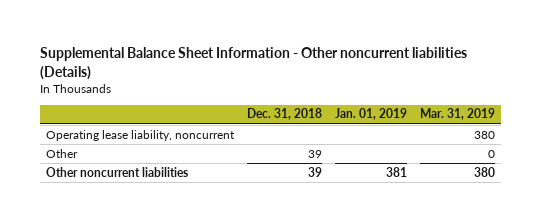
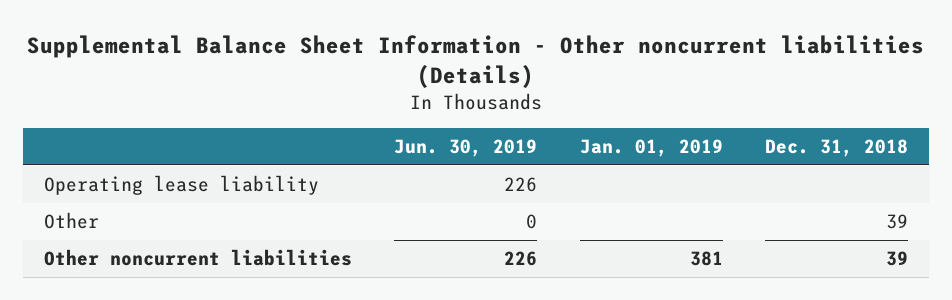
[419,108,495,121] Mar. 31, 2019 -> none
none -> [394,139,538,158] Jun. 30, 2019
[46,129,236,141] Operating lease liability, noncurrent -> [43,175,319,196] Operating lease liability

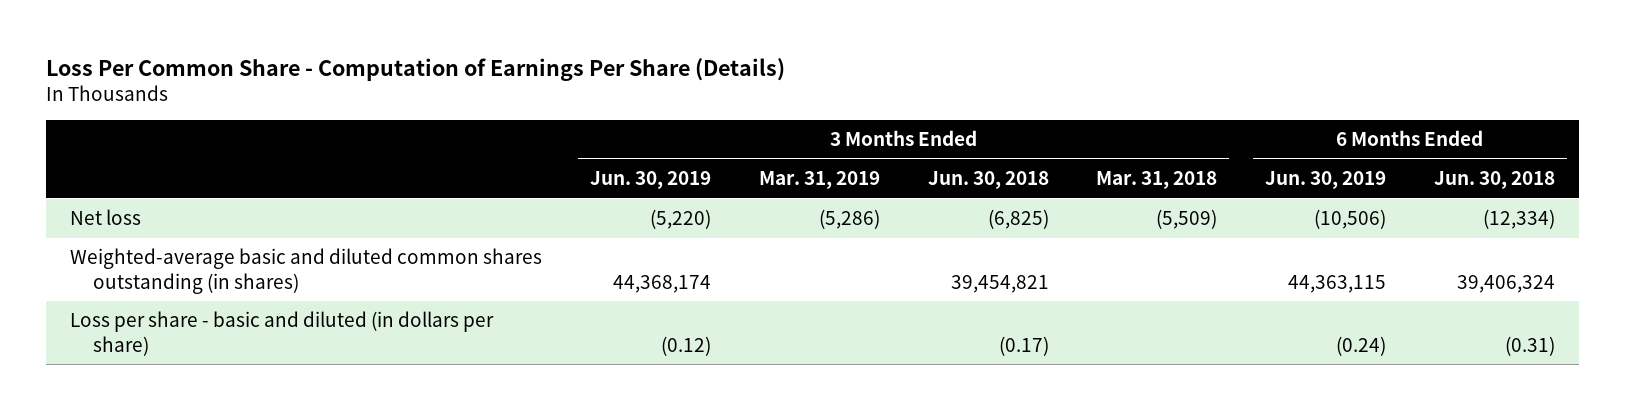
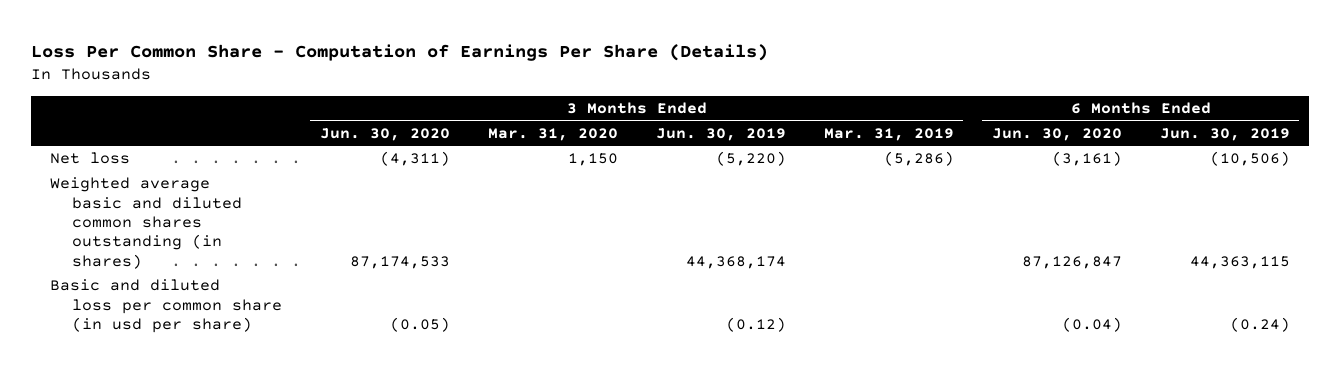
[927,171,1049,190] Jun. 30, 2018 -> none
[1096,171,1218,190] Mar. 31, 2018 -> none
[1433,171,1555,190] Jun. 30, 2018 -> none
none -> [319,127,450,141] Jun. 30, 2020
none -> [487,127,618,141] Mar. 31, 2020
none -> [991,127,1122,141] Jun. 30, 2020
[70,248,543,294] Weighted-average basic and diluted common shares outstanding (in shares) -> [50,177,242,269] Weighted average basic and diluted common shares outstanding (in shares)
[70,311,495,356] Loss per share - basic and diluted (in dollars per share) -> [50,279,282,333] Basic and diluted loss per common share (in usd per share)

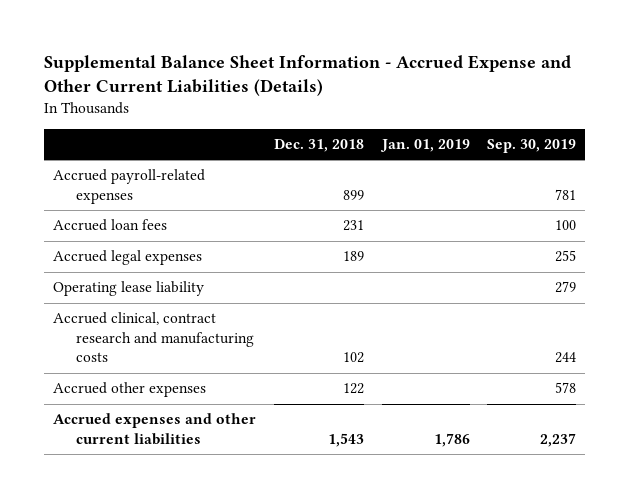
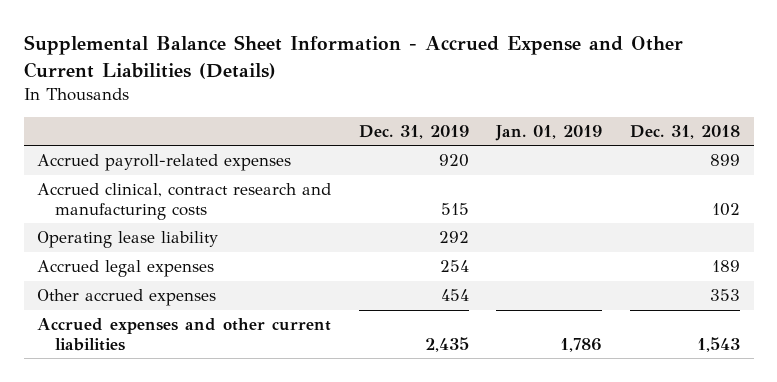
[487,138,577,153] Sep. 30, 2019 -> none
none -> [358,124,469,139] Dec. 31, 2019
[53,219,168,232] Accrued loan fees -> none
[53,281,205,297] Operating lease liability -> [37,231,219,249] Operating lease liability
[53,250,203,266] Accrued legal expenses -> [37,260,215,278] Accrued legal expenses
[53,382,207,398] Accrued other expenses -> [37,289,217,307] Other accrued expenses
[342,383,364,395] 122 -> [709,289,740,302] 353

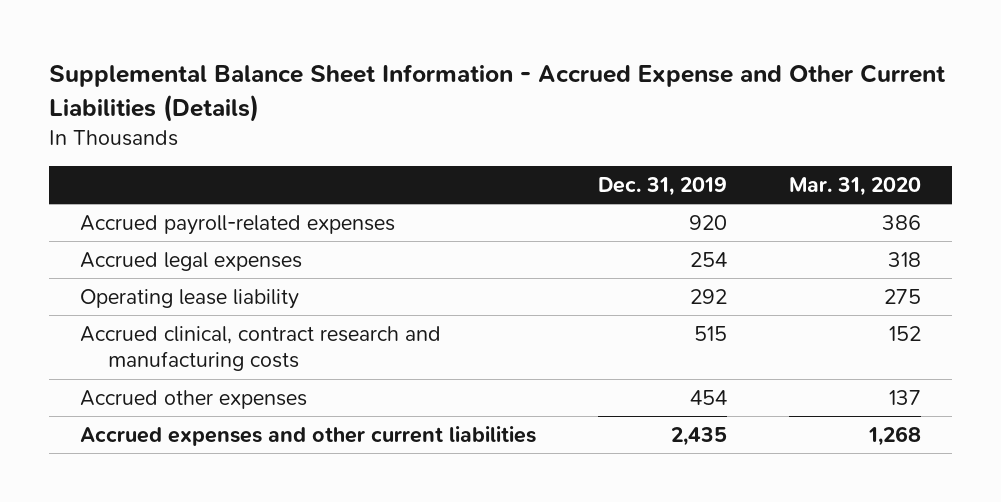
[495,124,603,141] Jan. 01, 2019 -> none
[629,124,740,139] Dec. 31, 2018 -> none
none -> [788,176,921,196] Mar. 31, 2020
[37,231,219,249] Operating lease liability -> [80,288,300,309] Operating lease liability
[37,183,332,220] Accrued clinical, contract research and manufacturing costs -> [80,325,442,372] Accrued clinical, contract research and manufacturing costs
[37,289,217,307] Other accrued expenses -> [80,389,308,409] Accrued other expenses

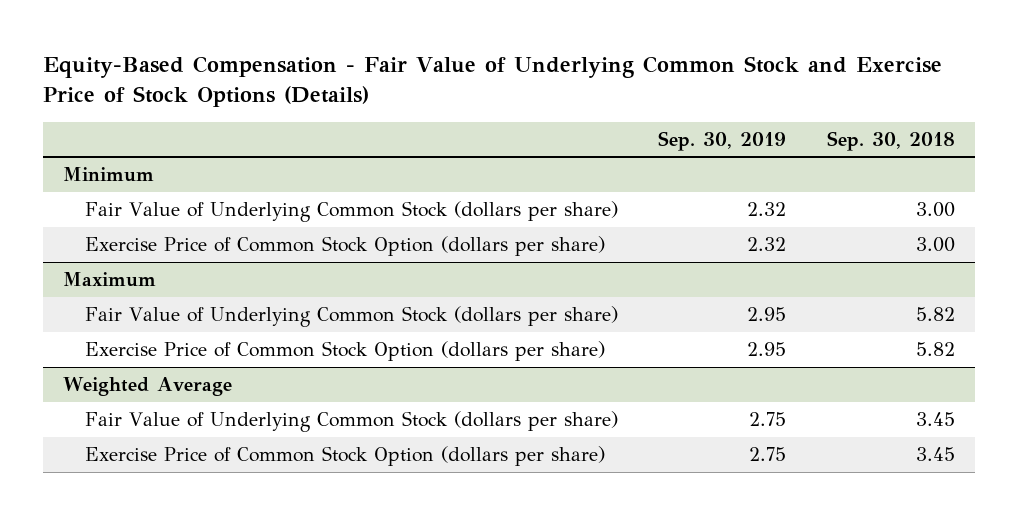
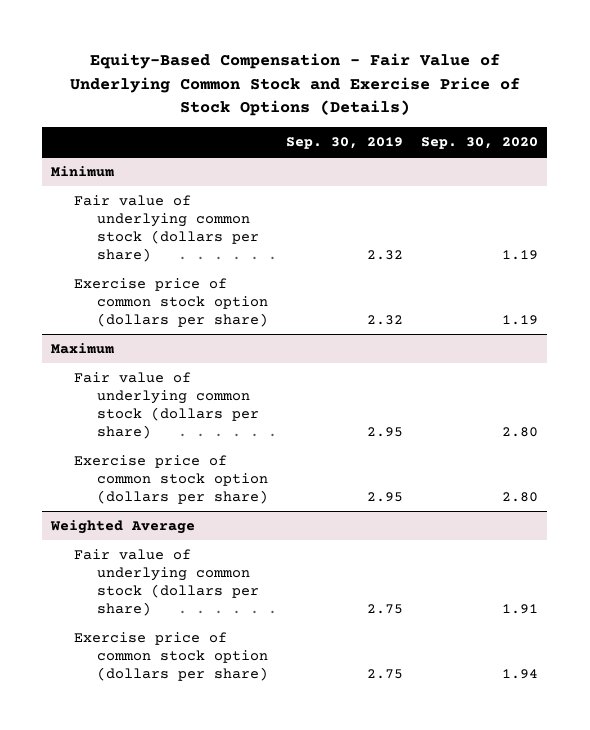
[826,130,955,151] Sep. 30, 2018 -> none
none -> [421,136,539,149] Sep. 30, 2020
[85,200,619,222] Fair Value of Underlying Common Stock (dollars per share) -> [73,195,259,263] Fair value of underlying common stock (dollars per share)
[85,235,606,256] Exercise Price of Common Stock Option (dollars per share) -> [73,278,268,328] Exercise price of common stock option (dollars per share)
[85,305,619,327] Fair Value of Underlying Common Stock (dollars per share) -> [73,372,259,440] Fair value of underlying common stock (dollars per share)
[85,340,606,361] Exercise Price of Common Stock Option (dollars per share) -> [73,455,268,505] Exercise price of common stock option (dollars per share)
[85,410,619,432] Fair Value of Underlying Common Stock (dollars per share) -> [73,549,259,617] Fair value of underlying common stock (dollars per share)
[85,445,606,466] Exercise Price of Common Stock Option (dollars per share) -> [73,632,268,682] Exercise price of common stock option (dollars per share)

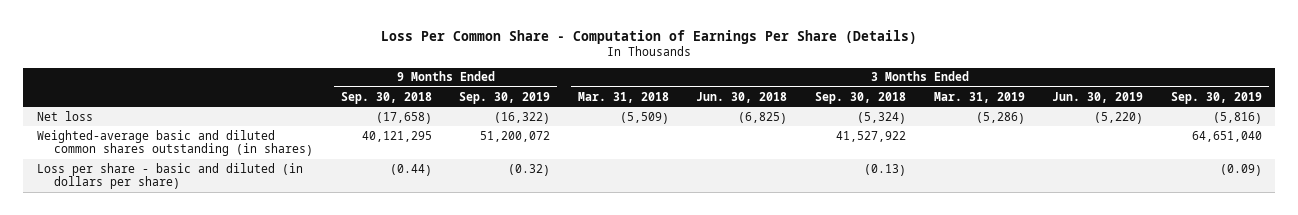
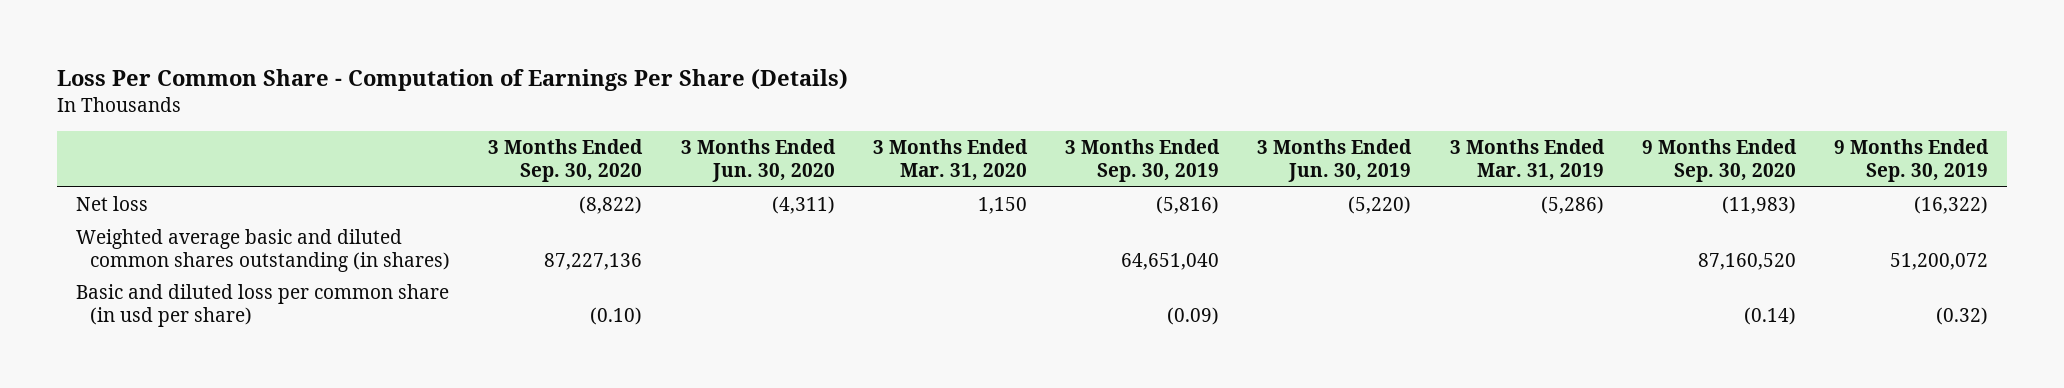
[340,91,432,104] Sep. 30, 2018 -> none
[577,91,669,103] Mar. 31, 2018 -> none
[696,91,788,103] Jun. 30, 2018 -> none
[815,91,907,104] Sep. 30, 2018 -> none
none -> [488,139,644,182] 3 Months Ended Sep. 30, 2020
none -> [680,139,836,182] 3 Months Ended Jun. 30, 2020
none -> [872,139,1028,181] 3 Months Ended Mar. 31, 2020
none -> [1641,139,1797,182] 9 Months Ended Sep. 30, 2020
[36,129,314,157] Weighted-average basic and diluted common shares outstanding (in shares) -> [75,229,451,272] Weighted average basic and diluted common shares outstanding (in shares)
[36,162,303,190] Loss per share - basic and diluted (in dollars per share) -> [75,284,449,327] Basic and diluted loss per common share (in usd per share)

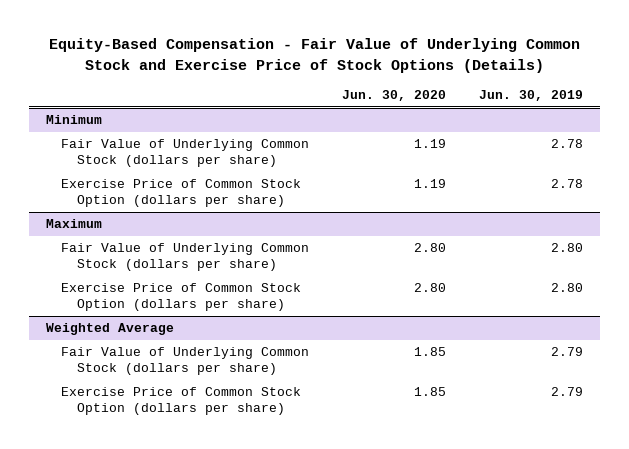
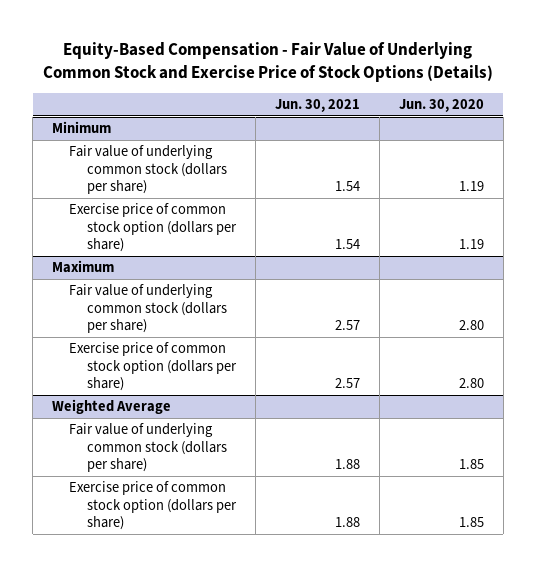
[479,90,584,102] Jun. 30, 2019 -> none
none -> [274,98,360,112] Jun. 30, 2021
[61,139,310,168] Fair Value of Underlying Common Stock (dollars per share) -> [69,145,227,195] Fair value of underlying common stock (dollars per share)
[61,179,302,208] Exercise Price of Common Stock Option (dollars per share) -> [69,203,237,253] Exercise price of common stock option (dollars per share)
[61,243,310,272] Fair Value of Underlying Common Stock (dollars per share) -> [69,284,227,334] Fair value of underlying common stock (dollars per share)
[61,283,302,312] Exercise Price of Common Stock Option (dollars per share) -> [69,342,237,392] Exercise price of common stock option (dollars per share)
[61,347,310,376] Fair Value of Underlying Common Stock (dollars per share) -> [69,423,227,473] Fair value of underlying common stock (dollars per share)
[61,387,302,416] Exercise Price of Common Stock Option (dollars per share) -> [69,481,237,531] Exercise price of common stock option (dollars per share)

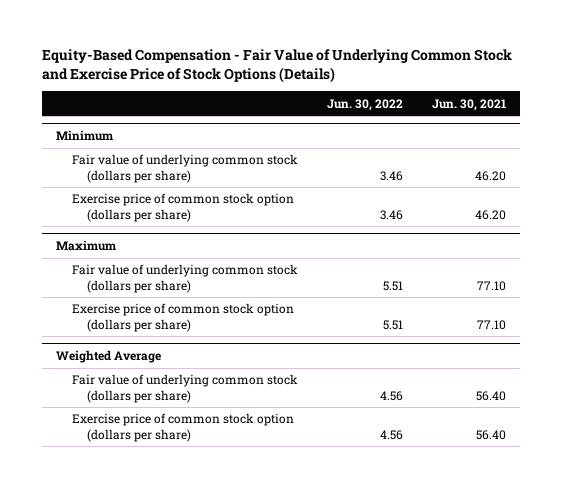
[398,98,484,112] Jun. 30, 2020 -> none
none -> [326,98,403,111] Jun. 30, 2022
[334,181,360,192] 1.54 -> [474,170,506,181] 46.20
[334,239,360,250] 1.54 -> [474,209,506,220] 46.20
[334,320,360,331] 2.57 -> [476,280,506,291] 77.10
[334,378,360,389] 2.57 -> [476,319,506,330] 77.10
[334,459,360,470] 1.88 -> [475,390,506,401] 56.40
[334,517,360,528] 1.88 -> [475,429,506,440] 56.40

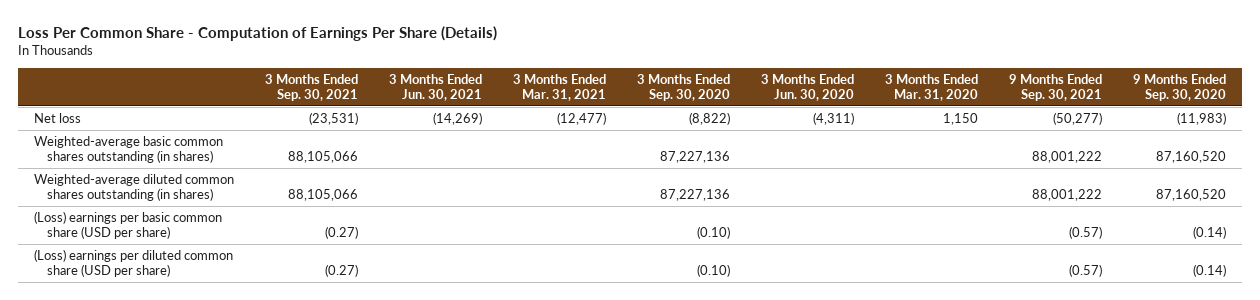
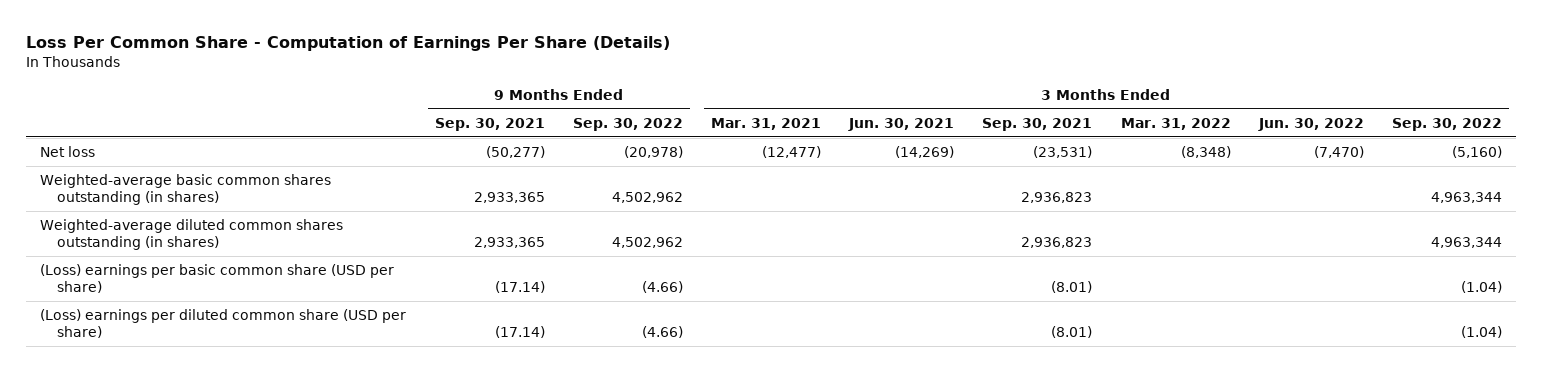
[637,73,731,101] 3 Months Ended Sep. 30, 2020 -> none
[761,73,855,101] 3 Months Ended Jun. 30, 2020 -> none
[885,73,979,101] 3 Months Ended Mar. 31, 2020 -> none
[1133,73,1227,101] 9 Months Ended Sep. 30, 2020 -> none
none -> [572,117,683,131] Sep. 30, 2022
none -> [1120,117,1231,130] Mar. 31, 2022
none -> [1257,117,1364,131] Jun. 30, 2022
none -> [1391,117,1502,131] Sep. 30, 2022
[287,151,358,164] 88,105,066 -> [1021,192,1093,204] 2,936,823
[1032,151,1103,164] 88,001,222 -> [473,192,545,204] 2,933,365
[287,189,358,202] 88,105,066 -> [1021,237,1093,249] 2,936,823
[1032,189,1103,202] 88,001,222 -> [473,237,545,249] 2,933,365
[324,226,358,240] (0.27) -> [1051,281,1093,294] (8.01)
[1069,226,1103,240] (0.57) -> [494,281,545,294] (17.14)
[324,264,358,278] (0.27) -> [1051,326,1093,339] (8.01)
[1069,264,1103,278] (0.57) -> [494,326,545,339] (17.14)

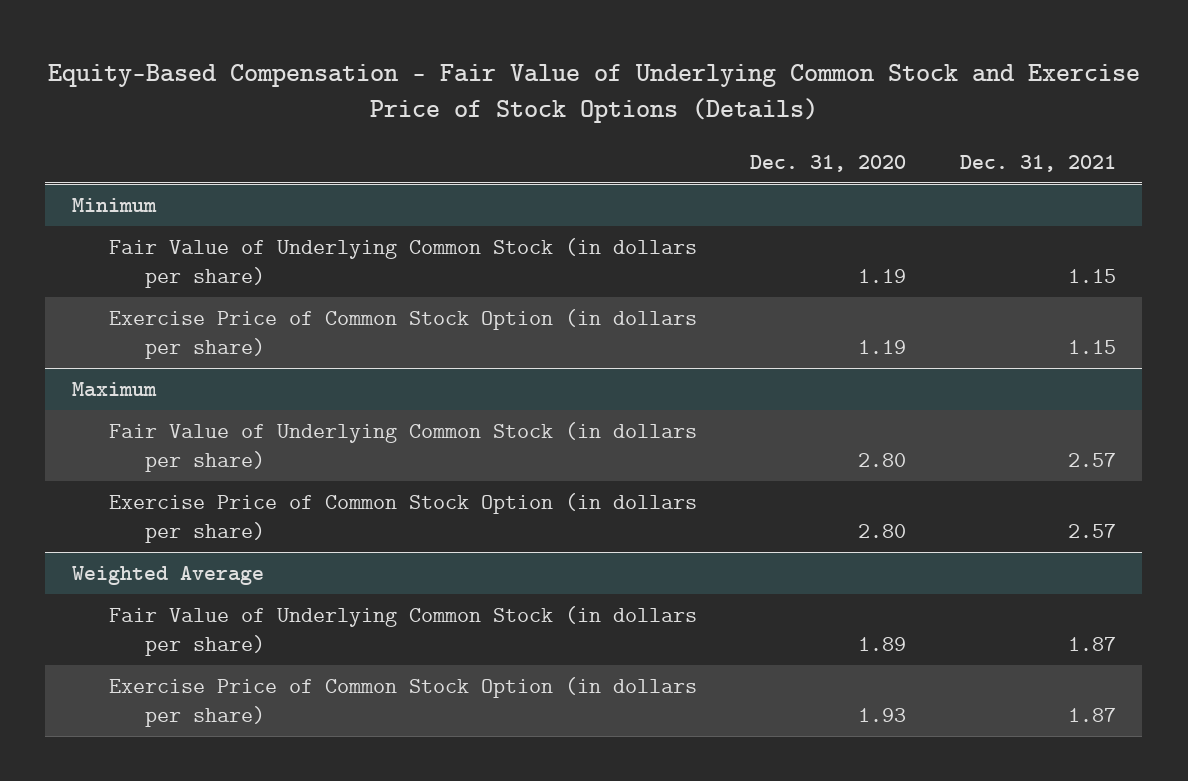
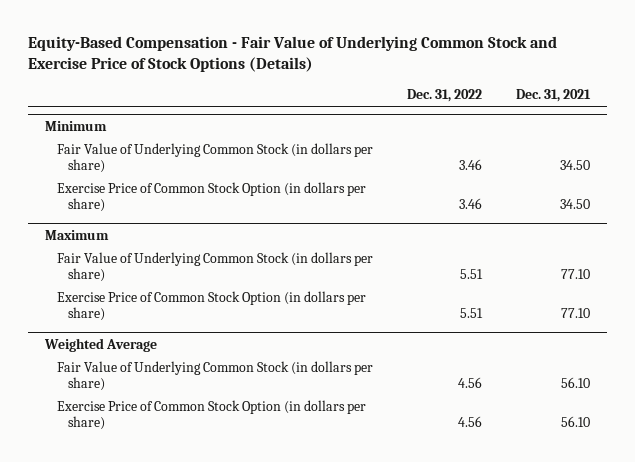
[750,154,907,172] Dec. 31, 2020 -> none
none -> [406,88,482,102] Dec. 31, 2022
[1067,269,1116,284] 1.15 -> [560,159,591,170] 34.50
[1067,340,1116,355] 1.15 -> [560,198,591,209] 34.50
[1067,453,1116,468] 2.57 -> [561,268,591,279] 77.10
[1067,524,1116,539] 2.57 -> [561,307,591,318] 77.10
[1067,637,1116,652] 1.87 -> [561,376,591,388] 56.10
[1067,708,1116,723] 1.87 -> [561,415,591,427] 56.10

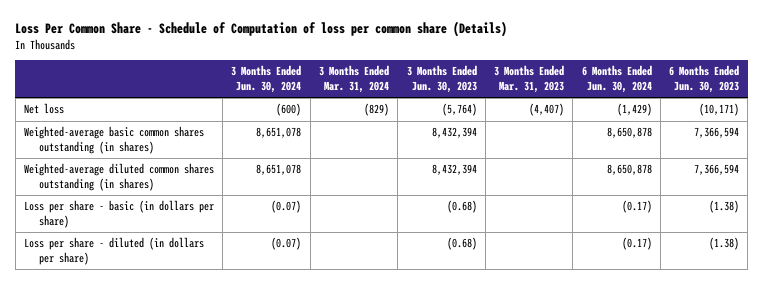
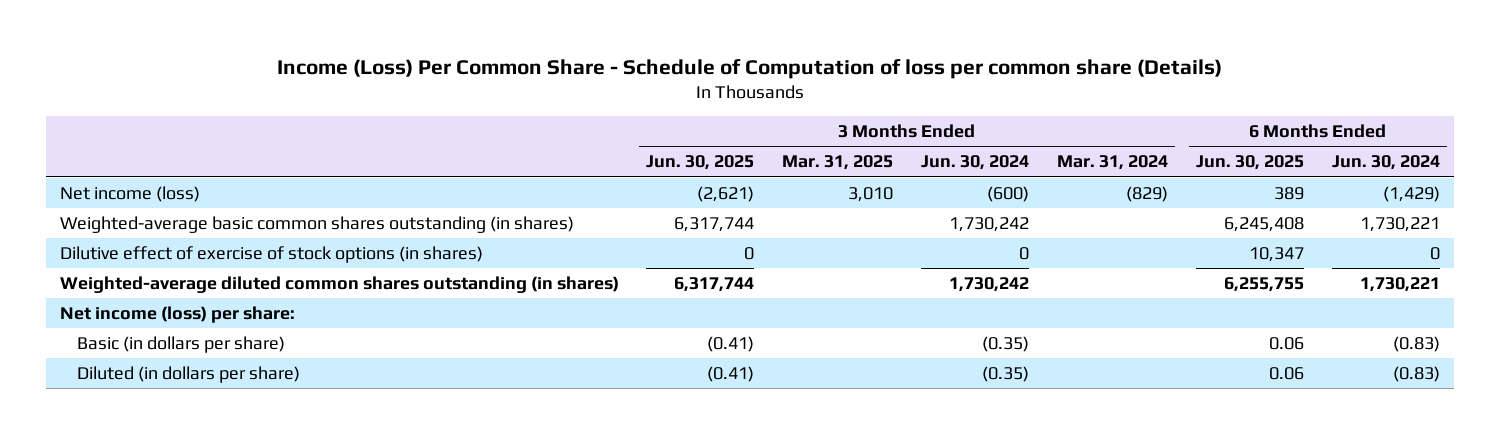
[15,20,508,37] Loss Per Common Share - Schedule of Computation of loss per common share (Details) -> [276,58,1222,79] Income (Loss) Per Common Share - Schedule of Computation of loss per common share (Details)
[406,65,477,94] 3 Months Ended Jun. 30, 2023 -> none
[494,65,565,94] 3 Months Ended Mar. 31, 2023 -> none
[669,65,740,94] 6 Months Ended Jun. 30, 2023 -> none
none -> [646,155,755,171] Jun. 30, 2025
none -> [782,155,894,171] Mar. 31, 2025
none -> [1196,155,1305,171] Jun. 30, 2025
[23,103,64,115] Net loss -> [59,185,200,202] Net income (loss)
[256,127,302,139] 8,651,078 -> [949,216,1030,232] 1,730,242
[606,127,652,139] 8,650,878 -> [1360,216,1441,232] 1,730,221
none -> [59,245,483,263] Dilutive effect of exercise of stock options (in shares)
[256,164,302,176] 8,651,078 -> [949,276,1030,292] 1,730,242
[606,164,652,176] 8,650,878 -> [1360,276,1441,292] 1,730,221
none -> [59,305,295,323] Net income (loss) per share:
[23,200,214,229] Loss per share - basic (in dollars per share) -> [77,335,286,353] Basic (in dollars per share)
[271,200,302,214] (0.07) -> [982,335,1030,352] (0.35)
[621,200,652,214] (0.17) -> [1393,335,1441,352] (0.83)
[23,237,204,266] Loss per share - diluted (in dollars per share) -> [77,365,301,383] Diluted (in dollars per share)
[271,237,302,251] (0.07) -> [982,365,1030,382] (0.35)
[621,237,652,251] (0.17) -> [1393,365,1441,382] (0.83)

